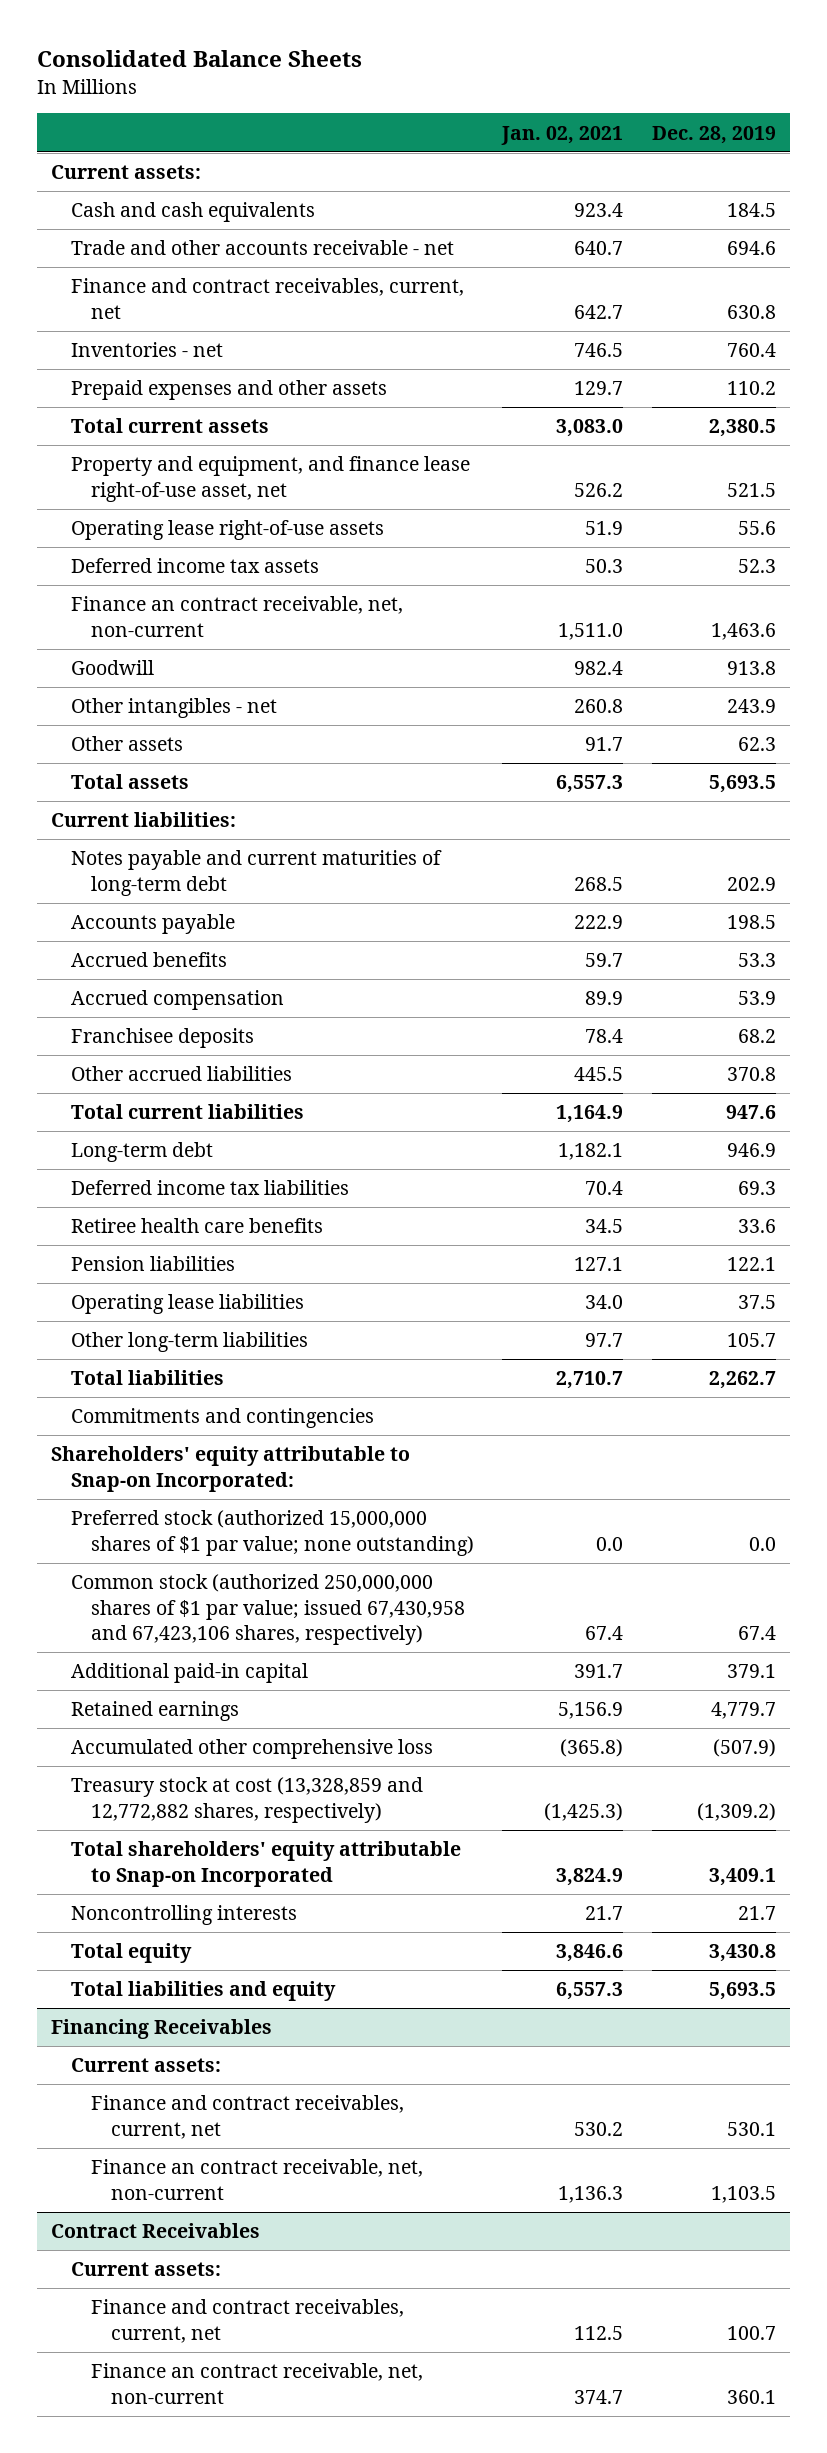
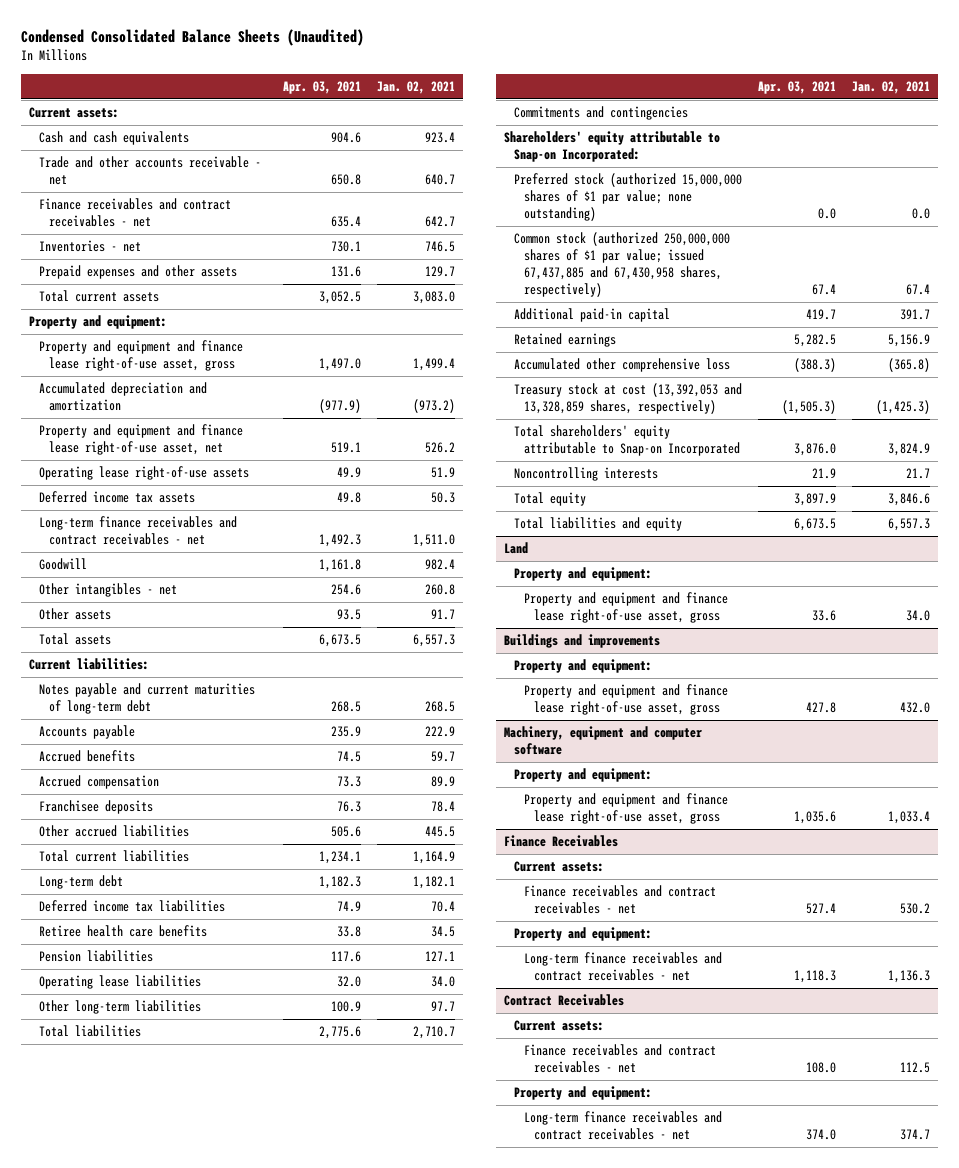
[37,50,363,68] Consolidated Balance Sheets -> [21,29,365,47] Condensed Consolidated Balance Sheets (Unaudited)
[651,125,776,144] Dec. 28, 2019 -> none
none -> [282,80,361,94] Apr. 03, 2021
[71,278,465,319] Finance and contract receivables, current, net -> [39,198,232,228] Finance receivables and contract receivables - net
none -> [29,315,168,330] Property and equipment:
none -> [39,340,244,372] Property and equipment and finance lease right-of-use asset, gross
none -> [39,382,208,412] Accumulated depreciation and amortization
[71,456,471,502] Property and equipment, and finance lease right-of-use asset, net -> [39,424,244,456] Property and equipment and finance lease right-of-use asset, net
[71,596,404,637] Finance an contract receivable, net, non-current -> [39,516,238,546] Long-term finance receivables and contract receivables - net
[71,1574,466,1645] Common stock (authorized 250,000,000 shares of $1 par value; issued 67,430,958 and 67,423,106 shares, respectively) -> [514,232,731,297] Common stock (authorized 250,000,000 shares of $1 par value; issued 67,437,885 and 67,430,958 shares, respectively)
[71,1777,424,1823] Treasury stock at cost (13,328,859 and 12,772,882 shares, respectively) -> [514,383,743,415] Treasury stock at cost (13,392,053 and 13,328,859 shares, respectively)
none -> [504,542,529,555] Land
none -> [514,567,653,582] Property and equipment:
none -> [524,592,729,624] Property and equipment and finance lease right-of-use asset, gross
none -> [504,634,661,649] Buildings and improvements
none -> [514,659,653,674] Property and equipment:
none -> [524,684,729,716] Property and equipment and finance lease right-of-use asset, gross
none -> [504,726,703,756] Machinery, equipment and computer software
none -> [514,768,653,783] Property and equipment:
none -> [524,793,729,825] Property and equipment and finance lease right-of-use asset, gross
[51,2019,273,2040] Financing Receivables -> [504,835,619,848] Finance Receivables
[91,2095,405,2139] Finance and contract receivables, current, net -> [524,885,717,915] Finance receivables and contract receivables - net
none -> [514,927,653,942] Property and equipment:
[91,2159,424,2200] Finance an contract receivable, net, non-current -> [524,952,723,982] Long-term finance receivables and contract receivables - net
[91,2299,405,2343] Finance and contract receivables, current, net -> [524,1044,717,1074] Finance receivables and contract receivables - net
none -> [514,1086,653,1101] Property and equipment:
[91,2363,424,2404] Finance an contract receivable, net, non-current -> [524,1111,723,1141] Long-term finance receivables and contract receivables - net

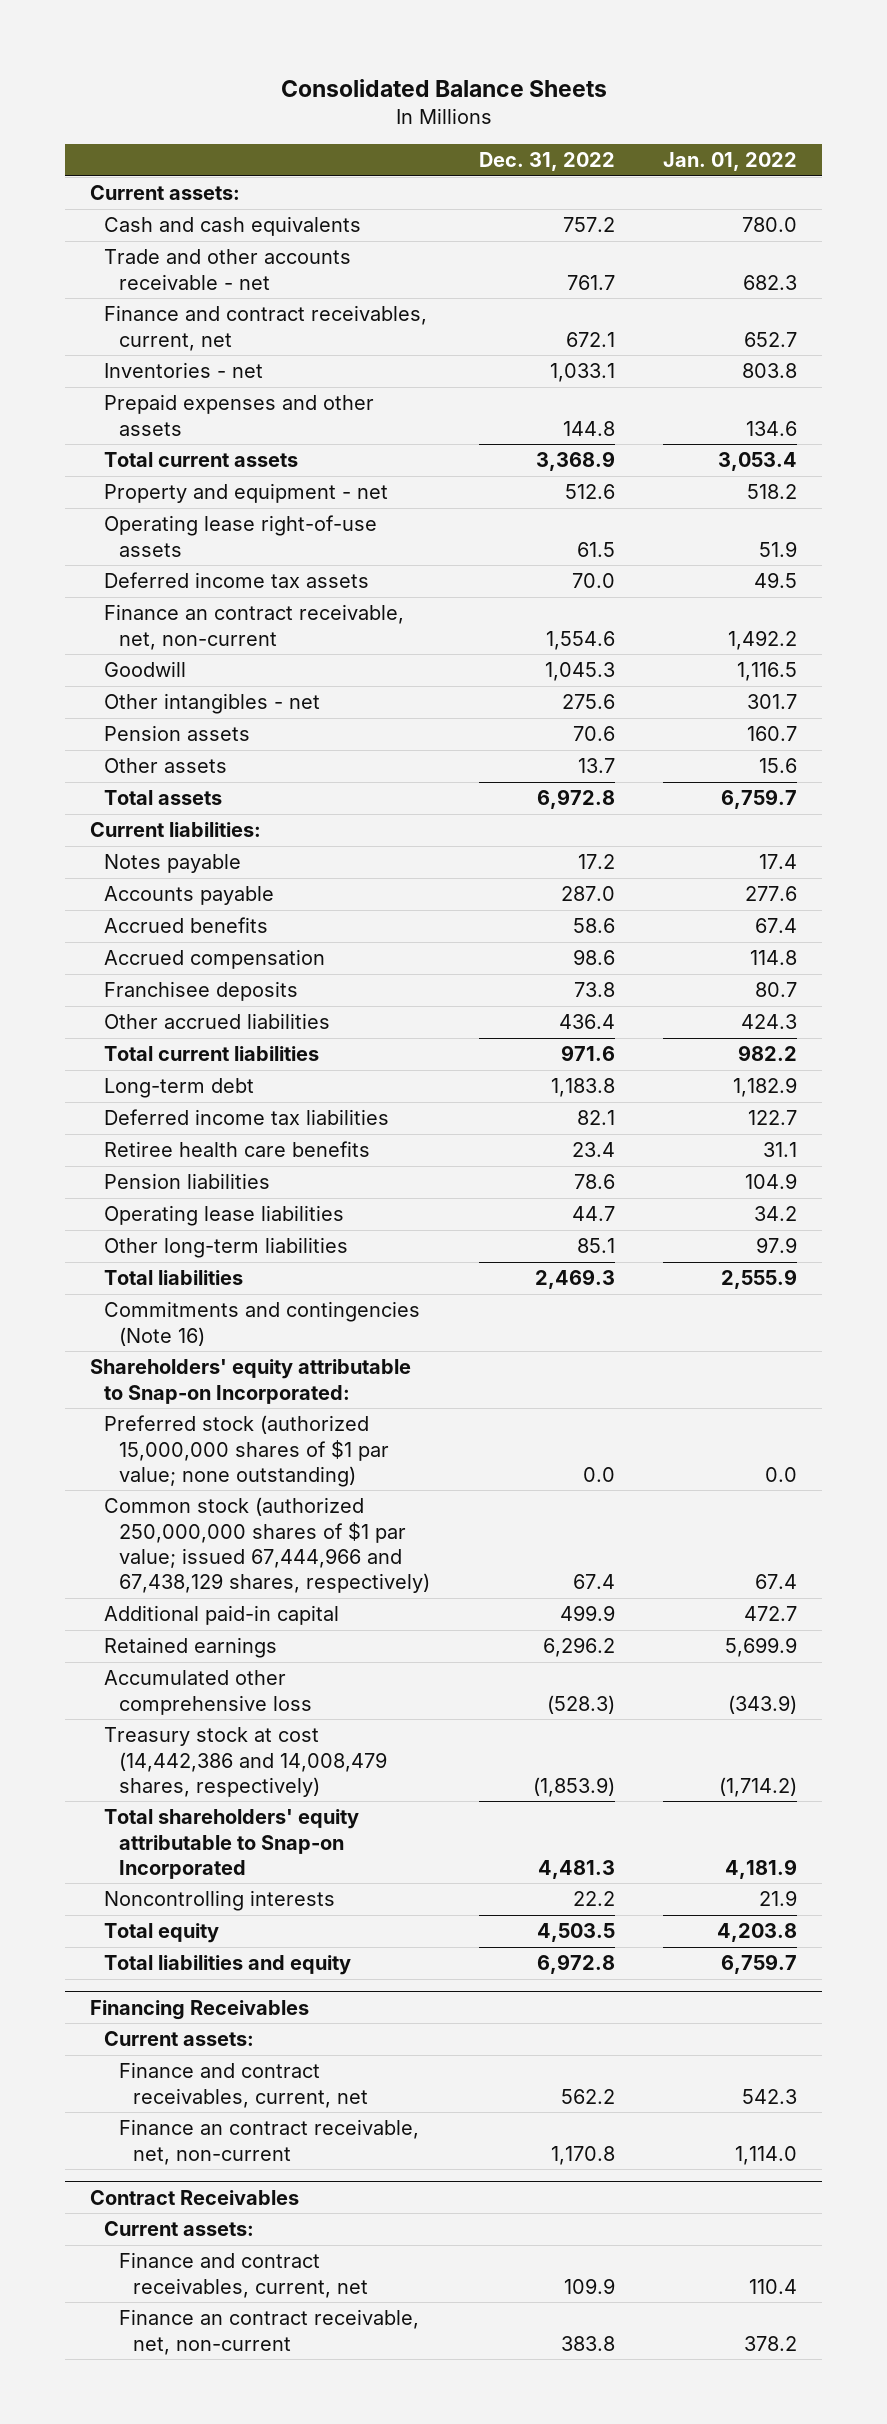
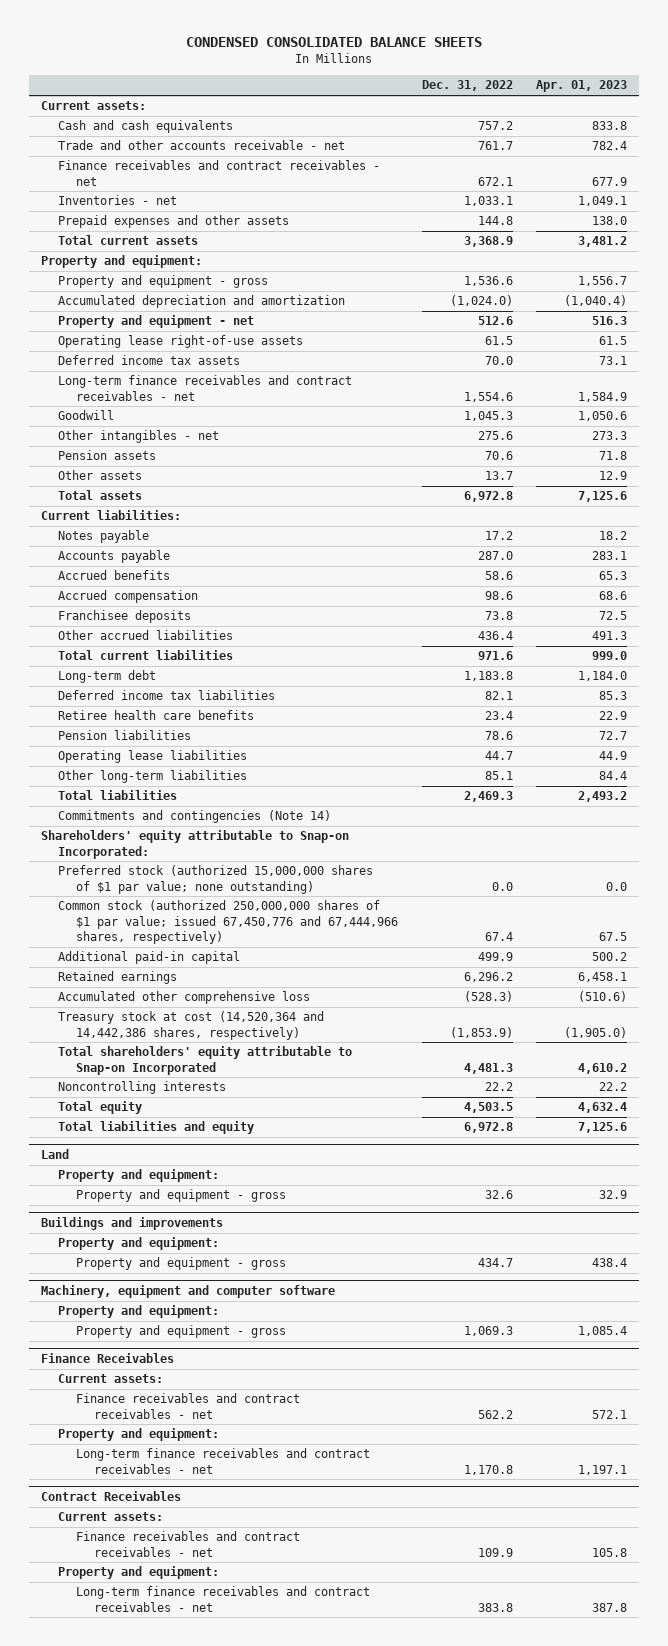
[280,78,607,97] Consolidated Balance Sheets -> [185,37,482,48] CONDENSED CONSOLIDATED BALANCE SHEETS
[663,152,798,172] Jan. 01, 2022 -> none
none -> [536,80,628,93] Apr. 01, 2023
[104,305,428,351] Finance and contract receivables, current, net -> [58,160,381,186] Finance receivables and contract receivables - net
none -> [40,255,202,269] Property and equipment:
none -> [58,275,269,289] Property and equipment - gross
none -> [58,295,346,309] Accumulated depreciation and amortization
[104,604,405,650] Finance an contract receivable, net, non-current -> [58,375,353,401] Long-term finance receivables and contract receivables - net
[104,1301,421,1346] Commitments and contingencies (Note 16) -> [58,810,332,824] Commitments and contingencies (Note 14)
[104,1497,430,1594] Common stock (authorized 250,000,000 shares of $1 par value; issued 67,444,966 and 67,438,129 shares, respectively) -> [58,900,399,944] Common stock (authorized 250,000,000 shares of $1 par value; issued 67,450,776 and 67,444,966 shares, respectively)
[104,1727,387,1797] Treasury stock at cost (14,442,386 and 14,008,479 shares, respectively) -> [58,1011,325,1040] Treasury stock at cost (14,520,364 and 14,442,386 shares, respectively)
none -> [40,1148,69,1159] Land
none -> [58,1169,220,1183] Property and equipment:
none -> [76,1189,287,1203] Property and equipment - gross
none -> [40,1216,223,1230] Buildings and improvements
none -> [58,1237,220,1251] Property and equipment:
none -> [76,1257,287,1271] Property and equipment - gross
none -> [40,1284,335,1298] Machinery, equipment and computer software
none -> [58,1305,220,1319] Property and equipment:
none -> [76,1325,287,1339] Property and equipment - gross
[89,1999,309,2020] Financing Receivables -> [40,1352,174,1363] Finance Receivables
[118,2062,369,2108] Finance and contract receivables, current, net -> [76,1393,301,1419] Finance receivables and contract receivables - net
none -> [58,1428,220,1442] Property and equipment:
[118,2119,419,2165] Finance an contract receivable, net, non-current -> [76,1448,371,1474] Long-term finance receivables and contract receivables - net
[118,2252,369,2298] Finance and contract receivables, current, net -> [76,1531,301,1557] Finance receivables and contract receivables - net
none -> [58,1566,220,1580] Property and equipment:
[118,2309,419,2355] Finance an contract receivable, net, non-current -> [76,1586,371,1612] Long-term finance receivables and contract receivables - net

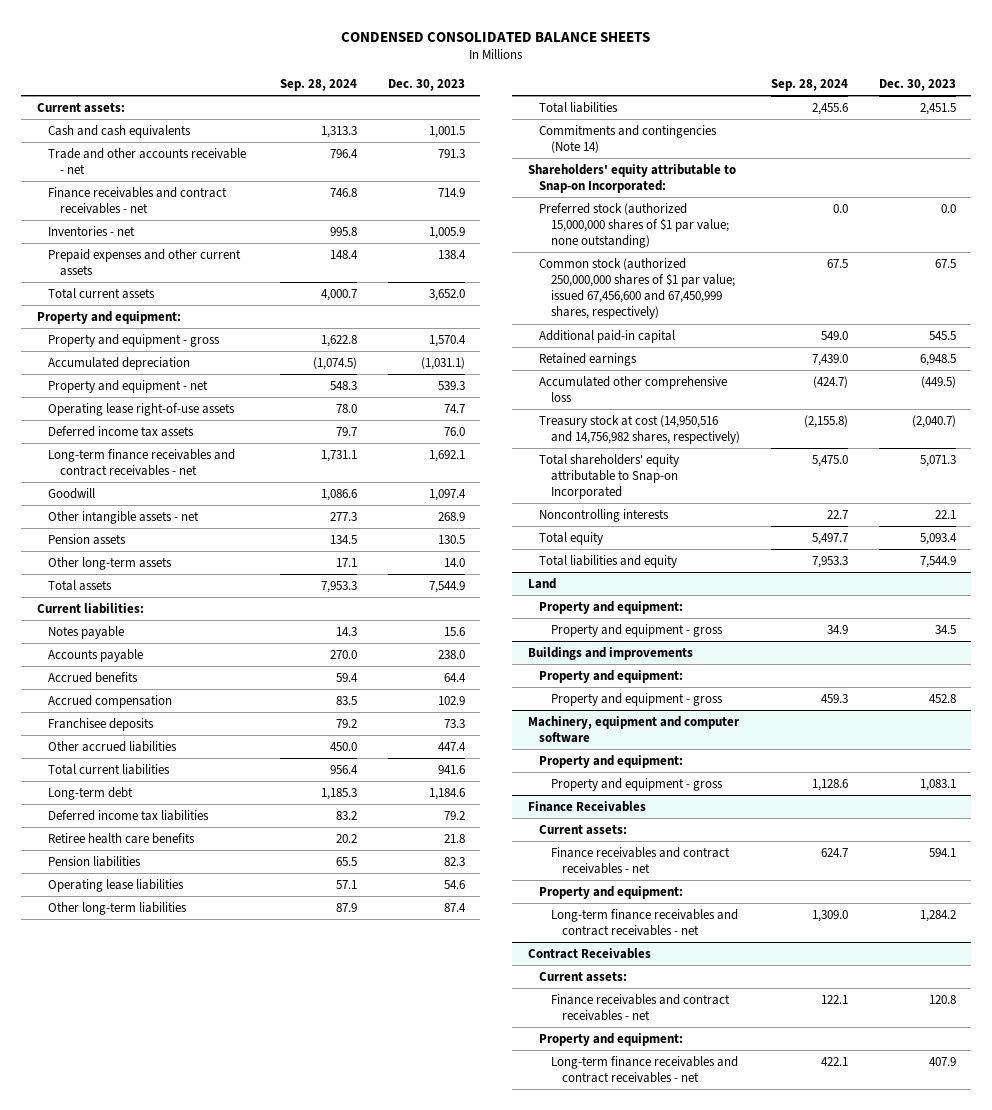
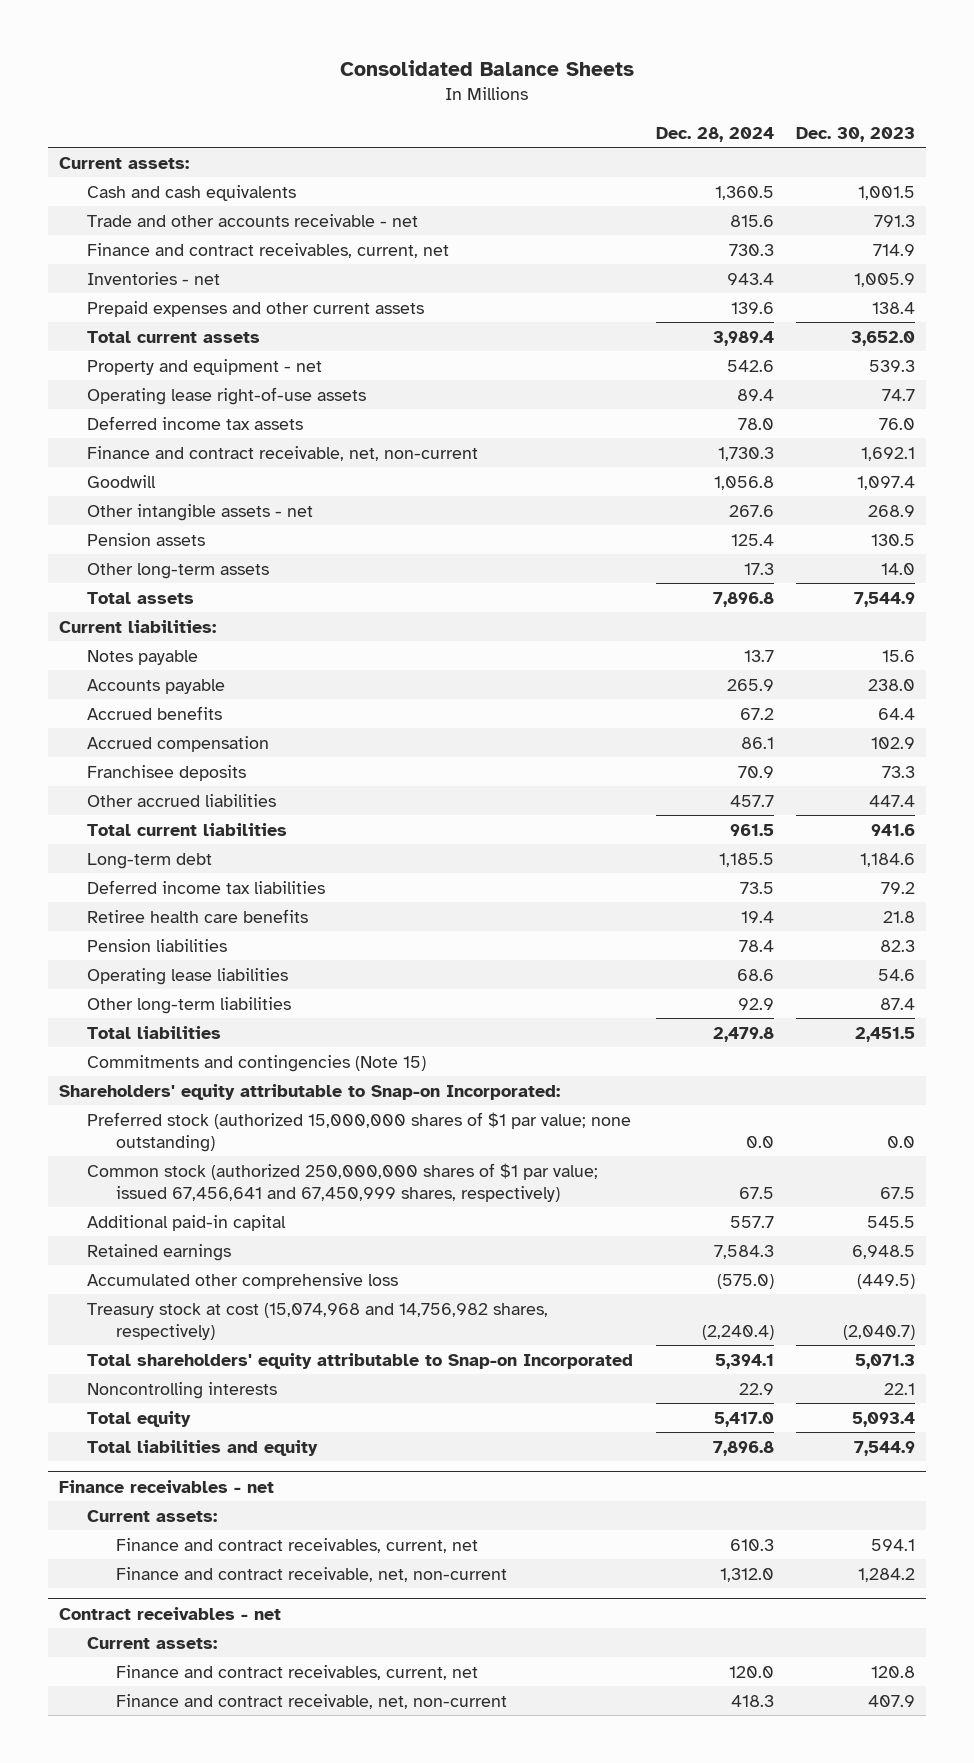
[341,31,651,42] CONDENSED CONSOLIDATED BALANCE SHEETS -> [339,59,634,76] Consolidated Balance Sheets
[279,78,357,91] Sep. 28, 2024 -> none
none -> [655,126,774,142] Dec. 28, 2024
[48,186,228,214] Finance receivables and contract receivables - net -> [87,242,450,258] Finance and contract receivables, current, net
[36,310,181,324] Property and equipment: -> none
[48,333,221,347] Property and equipment - gross -> none
[48,356,191,370] Accumulated depreciation -> none
[48,448,236,476] Long-term finance receivables and contract receivables - net -> [87,445,479,461] Finance and contract receivable, net, non-current
[539,124,718,153] Commitments and contingencies (Note 14) -> [87,1054,427,1072] Commitments and contingencies (Note 15)
[539,257,735,320] Common stock (authorized 250,000,000 shares of $1 par value; issued 67,456,600 and 67,450,999 shares, respectively) -> [87,1162,599,1202] Common stock (authorized 250,000,000 shares of $1 par value; issued 67,456,641 and 67,450,999 shares, respectively)
[539,414,740,444] Treasury stock at cost (14,950,516 and 14,756,982 shares, respectively) -> [87,1302,549,1340] Treasury stock at cost (15,074,968 and 14,756,982 shares, respectively)
[527,577,556,589] Land -> none
[539,600,684,614] Property and equipment: -> none
[550,623,723,637] Property and equipment - gross -> none
[527,646,693,660] Buildings and improvements -> none
[539,669,684,683] Property and equipment: -> none
[550,692,723,706] Property and equipment - gross -> none
[527,715,740,743] Machinery, equipment and computer software -> none
[539,754,684,768] Property and equipment: -> none
[550,777,723,791] Property and equipment - gross -> none
[527,800,646,812] Finance Receivables -> [58,1479,274,1493] Finance receivables - net
[539,885,684,899] Property and equipment: -> none
[550,846,730,874] Finance receivables and contract receivables - net -> [116,1537,479,1553] Finance and contract receivables, current, net
[550,908,738,936] Long-term finance receivables and contract receivables - net -> [116,1566,508,1582] Finance and contract receivable, net, non-current
[527,947,651,959] Contract Receivables -> [58,1606,281,1620] Contract receivables - net
[539,1032,684,1046] Property and equipment: -> none
[550,993,730,1021] Finance receivables and contract receivables - net -> [116,1664,479,1680] Finance and contract receivables, current, net
[550,1055,738,1083] Long-term finance receivables and contract receivables - net -> [116,1693,508,1709] Finance and contract receivable, net, non-current

